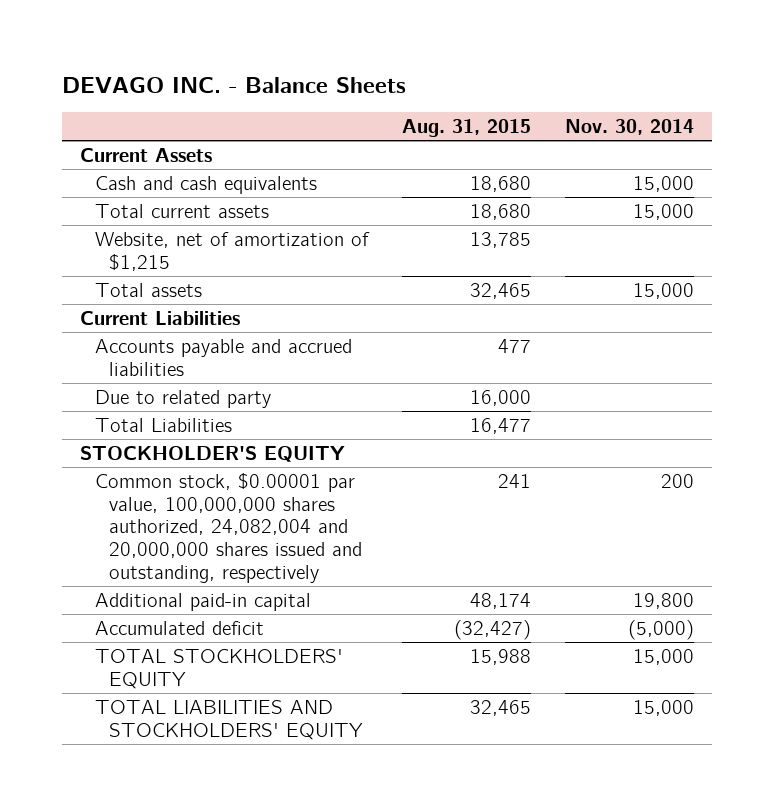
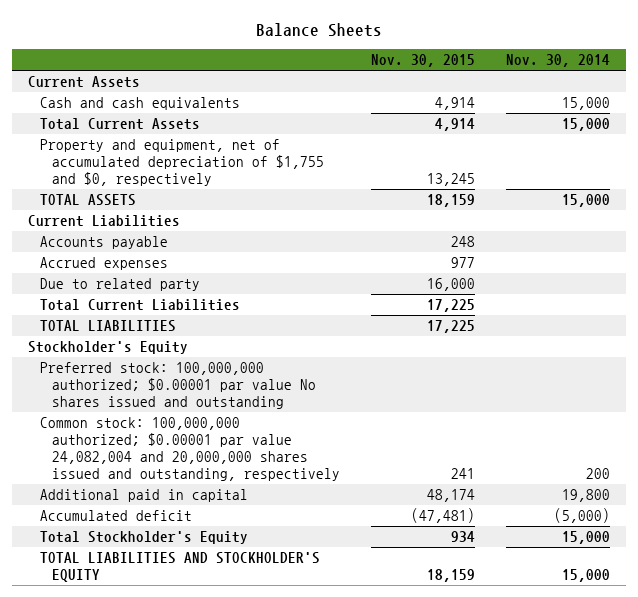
[62,76,407,93] DEVAGO INC. - Balance Sheets -> [256,22,383,37] Balance Sheets
[402,118,532,137] Aug. 31, 2015 -> none
none -> [371,54,476,68] Nov. 30, 2015
[94,231,370,271] Website, net of amortization of $1,215 -> none
[94,203,269,218] Total current assets -> [39,118,200,131] Total Current Assets
none -> [39,139,324,187] Property and equipment, net of accumulated depreciation of $1,755 and $0, respectively
[94,282,202,297] Total assets -> [39,194,136,207] TOTAL ASSETS
[94,338,352,376] Accounts payable and accrued liabilities -> none
none -> [39,236,168,250] Accounts payable
none -> [39,257,168,271] Accrued expenses
[94,417,232,432] Total Liabilities -> [39,299,240,312] Total Current Liabilities
none -> [39,320,176,333] TOTAL LIABILITIES
[79,445,345,462] STOCKHOLDER'S EQUITY -> [27,341,188,355] Stockholder's Equity
none -> [39,362,316,410] Preferred stock: 100,000,000 authorized; $0.00001 par value No shares issued and outstanding
[94,472,363,584] Common stock, $0.00001 par value, 100,000,000 shares authorized, 24,082,004 and 20,000,000 shares issued and outstanding, respectively -> [39,417,340,482] Common stock: 100,000,000 authorized; $0.00001 par value 24,082,004 and 20,000,000 shares issued and outstanding, respectively
[94,592,311,611] Additional paid-in capital -> [39,489,248,503] Additional paid in capital
[94,648,343,689] TOTAL STOCKHOLDERS' EQUITY -> [39,531,248,545] Total Stockholder's Equity
[94,699,364,740] TOTAL LIABILITIES AND STOCKHOLDERS' EQUITY -> [39,552,320,583] TOTAL LIABILITIES AND STOCKHOLDER'S EQUITY

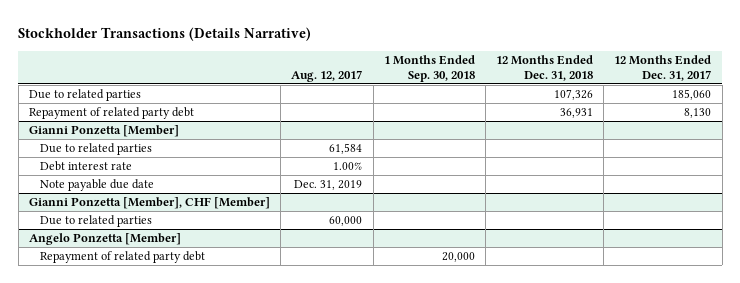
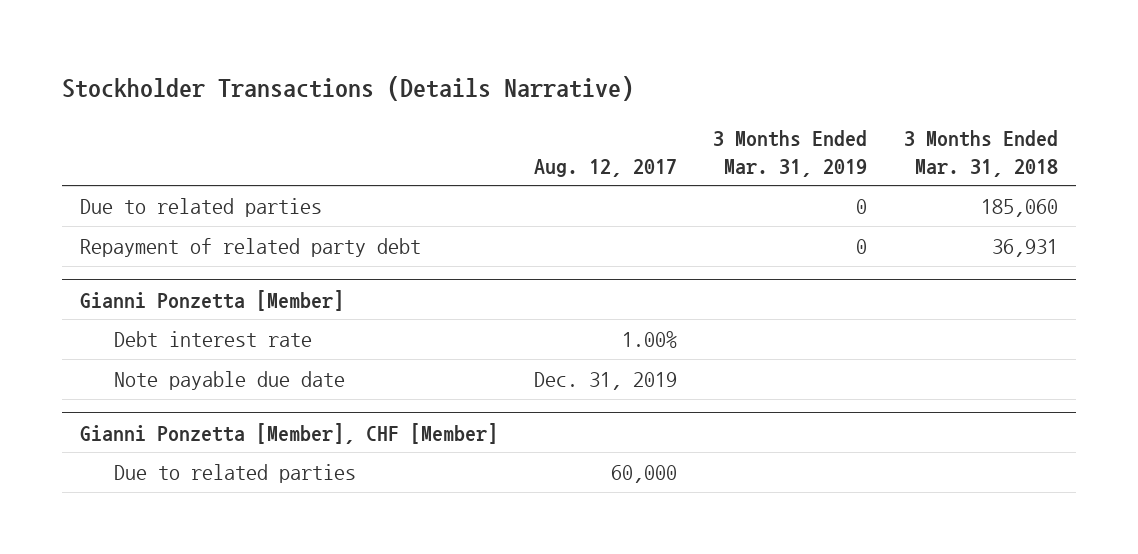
[383,54,475,82] 1 Months Ended Sep. 30, 2018 -> none
[496,54,594,81] 12 Months Ended Dec. 31, 2018 -> none
[614,54,712,81] 12 Months Ended Dec. 31, 2017 -> none
none -> [713,130,868,177] 3 Months Ended Mar. 31, 2019
none -> [903,130,1058,177] 3 Months Ended Mar. 31, 2018
[40,143,153,156] Due to related parties -> none
[29,233,182,246] Angelo Ponzetta [Member] -> none
[40,251,206,264] Repayment of related party debt -> none

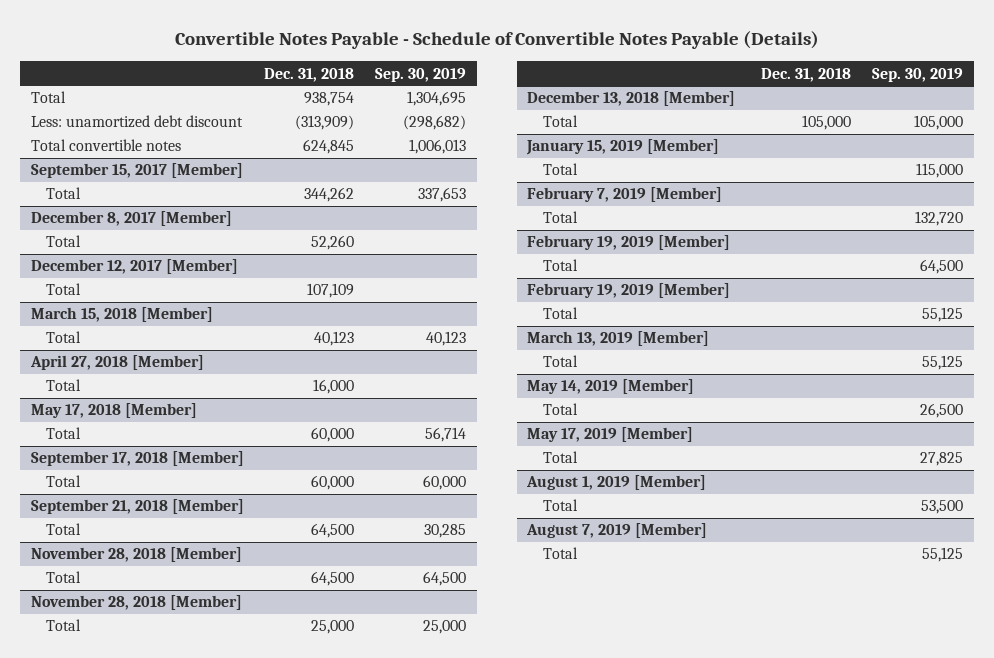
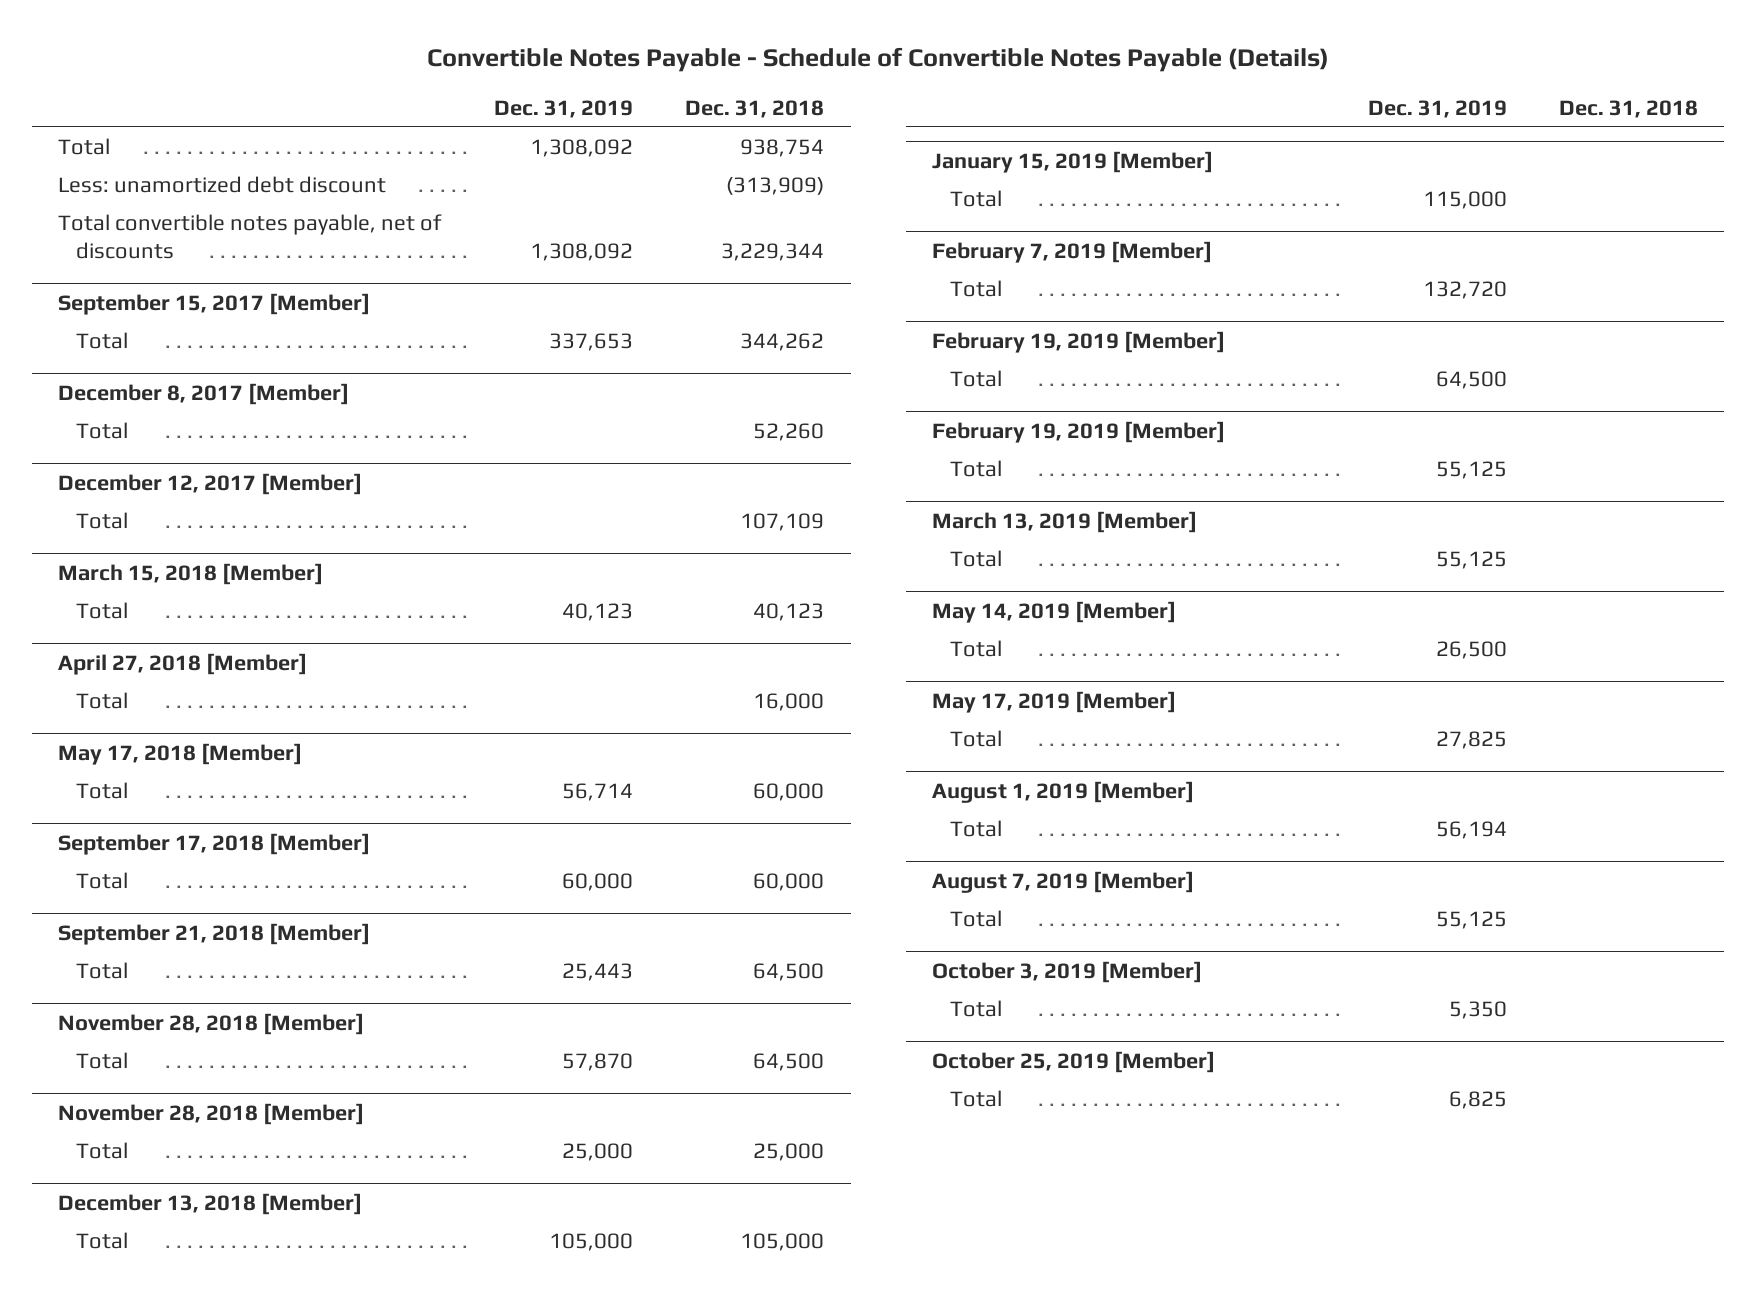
[375,67,467,82] Sep. 30, 2019 -> none
none -> [493,99,633,118] Dec. 31, 2019
[30,139,181,152] Total convertible notes -> [58,214,443,259] Total convertible notes payable, net of discounts
[303,139,355,155] 624,845 -> [721,242,825,261] 3,229,344
none -> [932,961,1203,984] October 3, 2019 [Member]
none -> [949,1000,1002,1018] Total
none -> [932,1051,1216,1074] October 25, 2019 [Member]
none -> [949,1090,1002,1108] Total

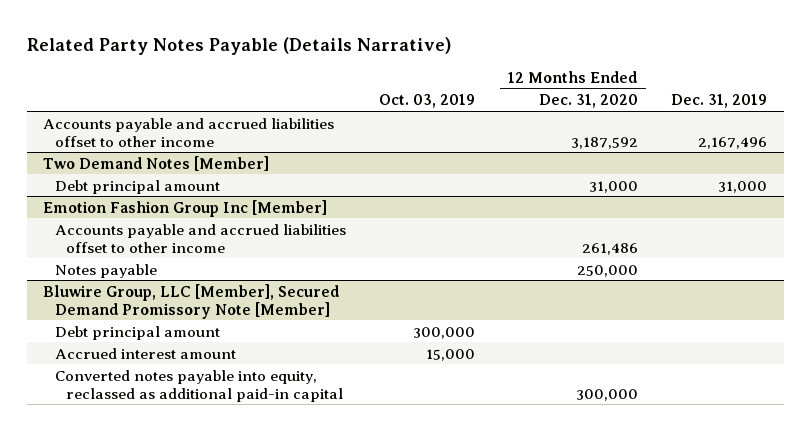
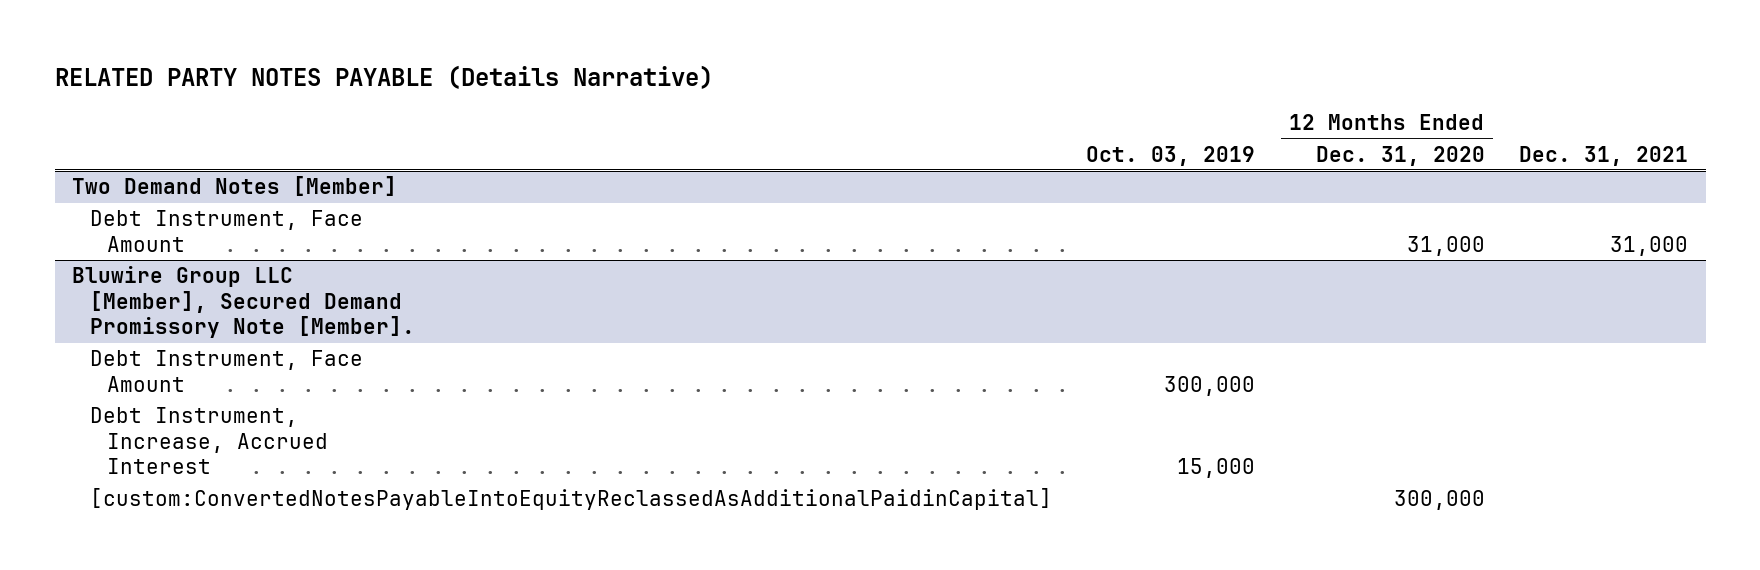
[26,36,451,55] Related Party Notes Payable (Details Narrative) -> [54,65,713,90] RELATED PARTY NOTES PAYABLE (Details Narrative)
[671,94,768,109] Dec. 31, 2019 -> none
none -> [1519,145,1689,166] Dec. 31, 2021
[43,117,335,147] Accounts payable and accrued liabilities offset to other income -> none
[43,199,328,217] Emotion Fashion Group Inc [Member] -> none
[54,223,346,253] Accounts payable and accrued liabilities offset to other income -> none
[54,263,157,278] Notes payable -> none
[54,179,220,194] Debt principal amount -> [89,210,363,252] Debt Instrument, Face Amount
[43,283,340,319] Bluwire Group, LLC [Member], Secured Demand Promissory Note [Member] -> [71,266,415,339] Bluwire Group LLC [Member], Secured Demand Promissory Note [Member].
[54,325,220,340] Debt principal amount -> [89,350,363,392] Debt Instrument, Face Amount
[54,347,236,359] Accrued interest amount -> [89,407,329,475] Debt Instrument, Increase, Accrued Interest
[54,369,344,402] Converted notes payable into equity, reclassed as additional paid-in capital -> [89,488,1052,511] [custom:ConvertedNotesPayableIntoEquityReclassedAsAdditionalPaidinCapital]

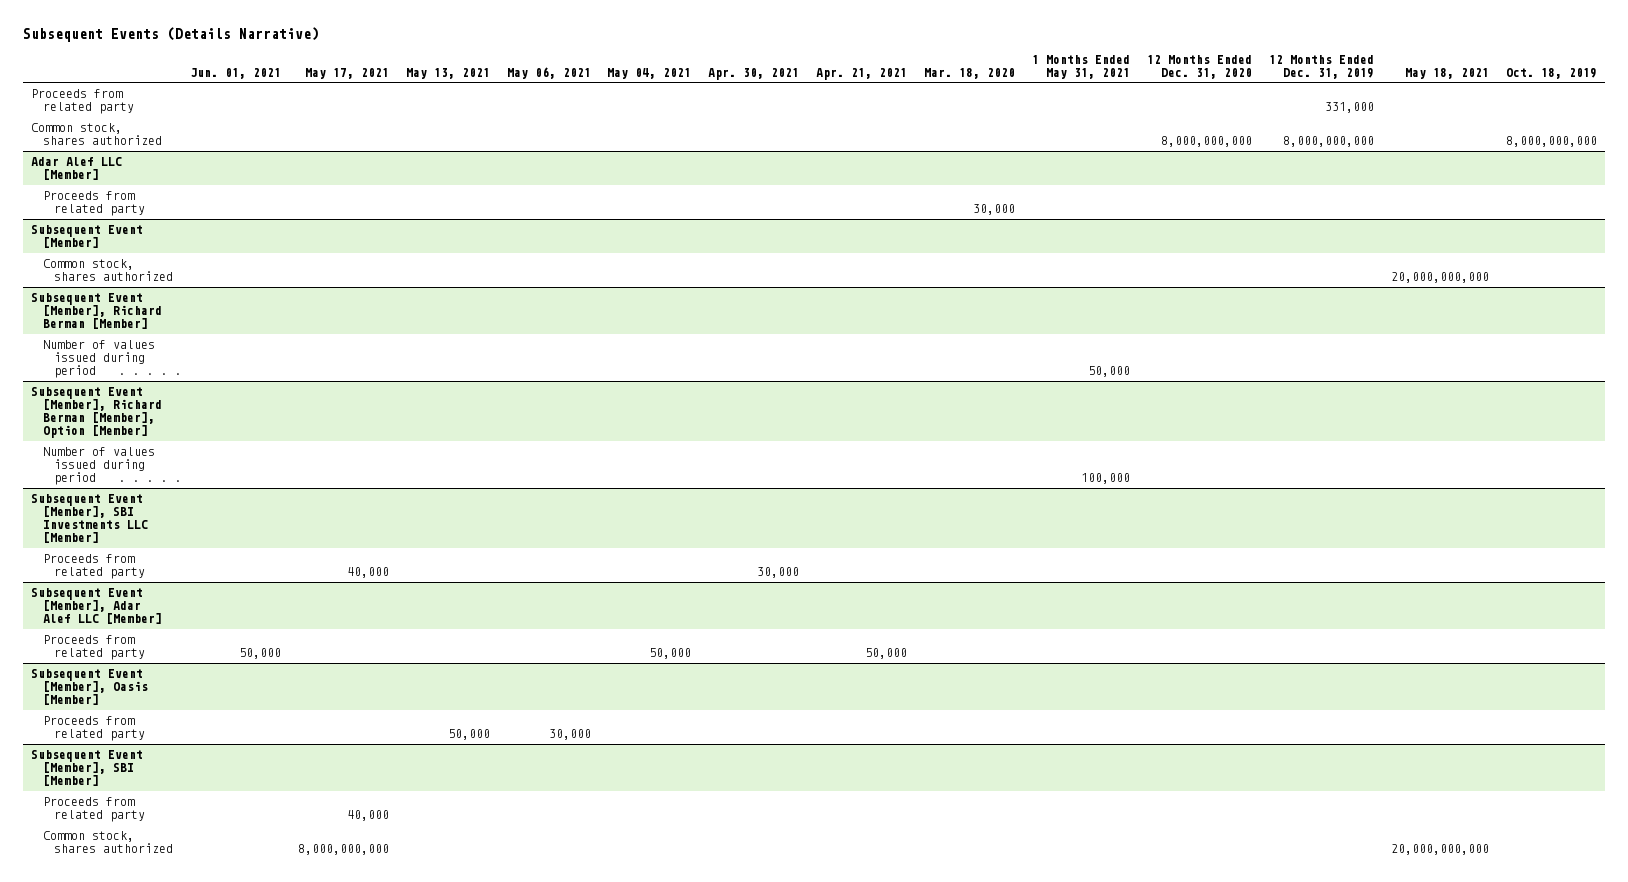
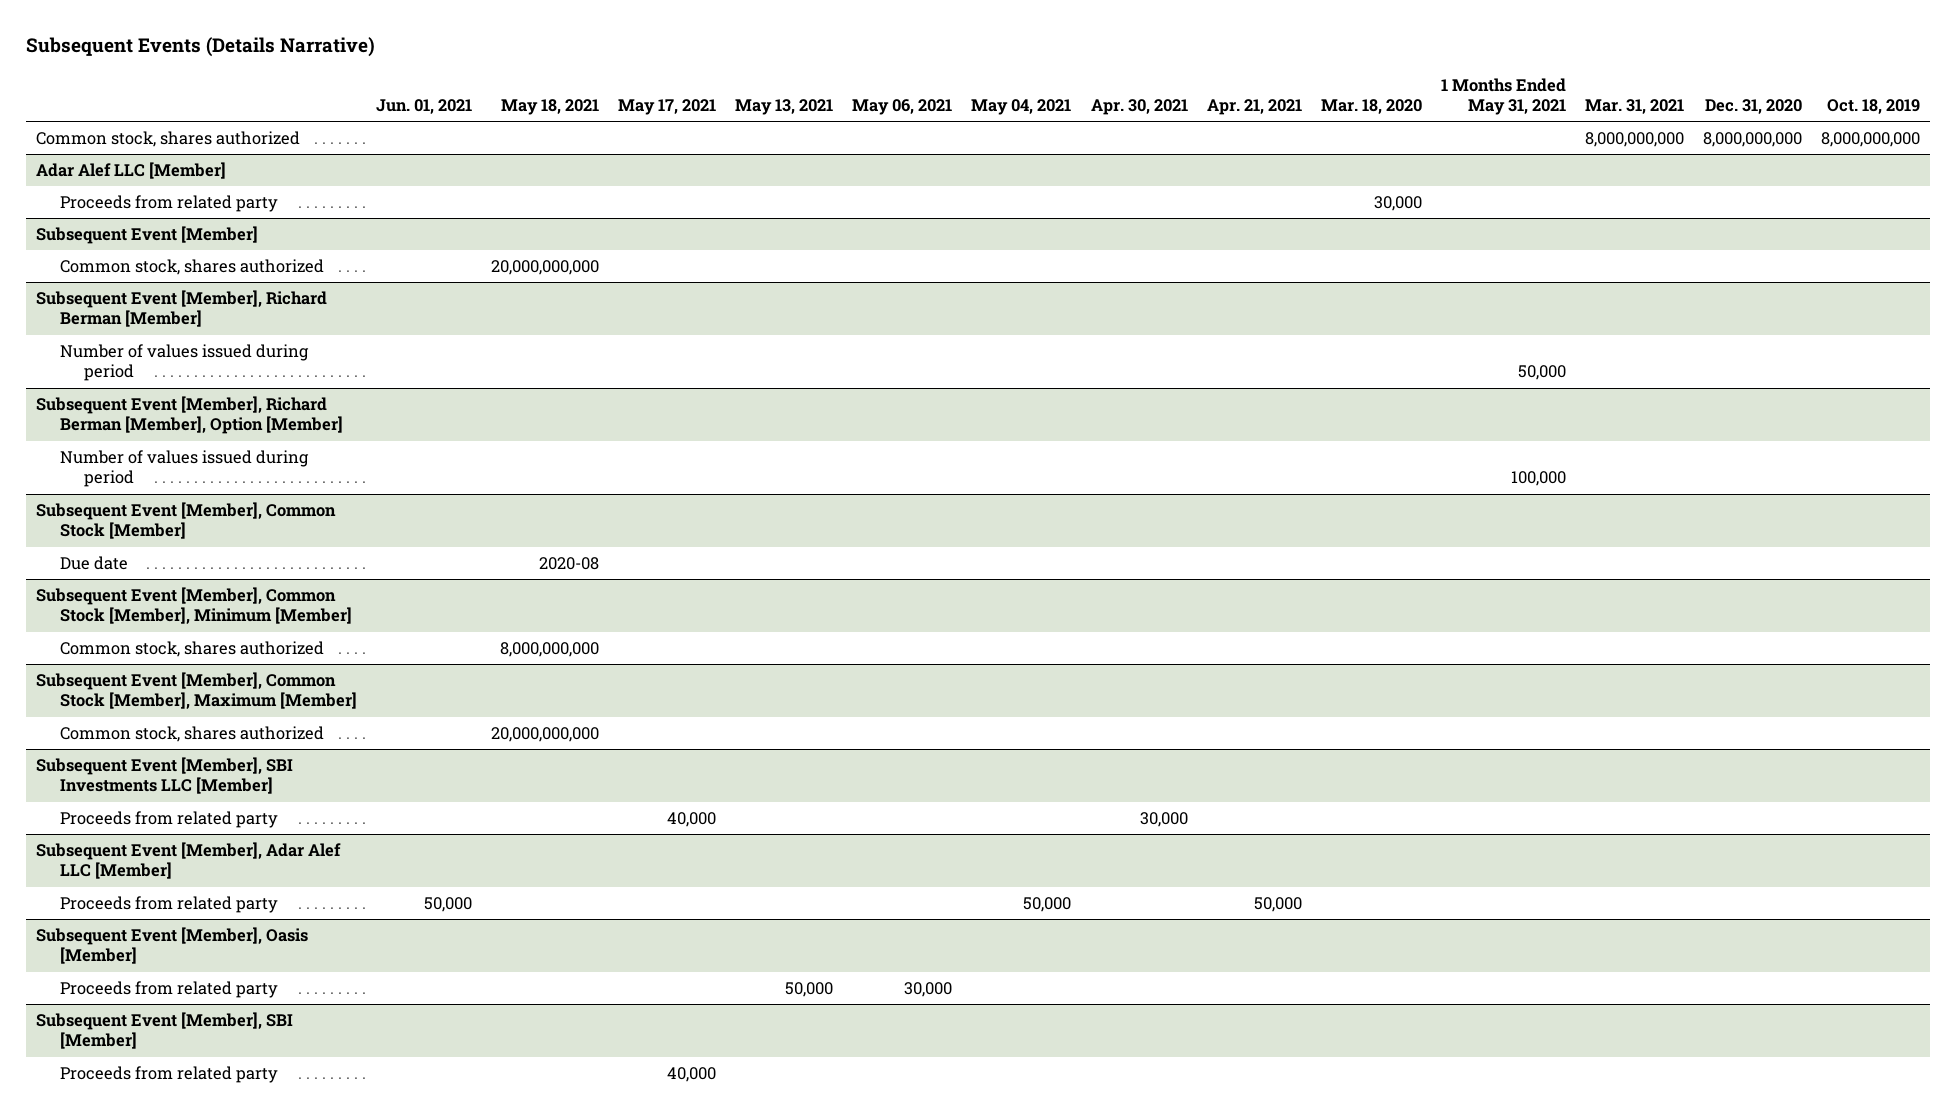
[1146,54,1252,79] 12 Months Ended Dec. 31, 2020 -> none
[1268,54,1374,79] 12 Months Ended Dec. 31, 2019 -> none
none -> [1585,99,1685,115] Mar. 31, 2021
none -> [1705,99,1803,115] Dec. 31, 2020
[31,88,134,114] Proceeds from related party -> none
none -> [35,502,336,540] Subsequent Event [Member], Common Stock [Member]
none -> [59,556,128,571] Due date
none -> [35,587,352,625] Subsequent Event [Member], Common Stock [Member], Minimum [Member]
none -> [59,641,324,658] Common stock, shares authorized
none -> [35,672,357,710] Subsequent Event [Member], Common Stock [Member], Maximum [Member]
none -> [59,726,324,743] Common stock, shares authorized
[42,830,174,853] Common stock, shares authorized -> none

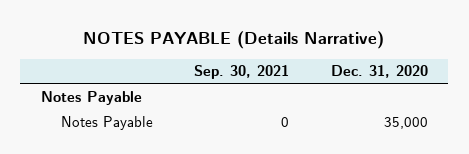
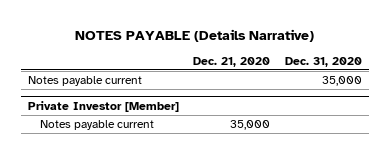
[194,65,290,80] Sep. 30, 2021 -> none
none -> [193,56,271,67] Dec. 21, 2020
[41,90,143,105] Notes Payable -> none
[61,115,154,130] Notes Payable -> [28,76,143,87] Notes payable current
none -> [28,100,180,112] Private Investor [Member]
none -> [40,120,155,131] Notes payable current

